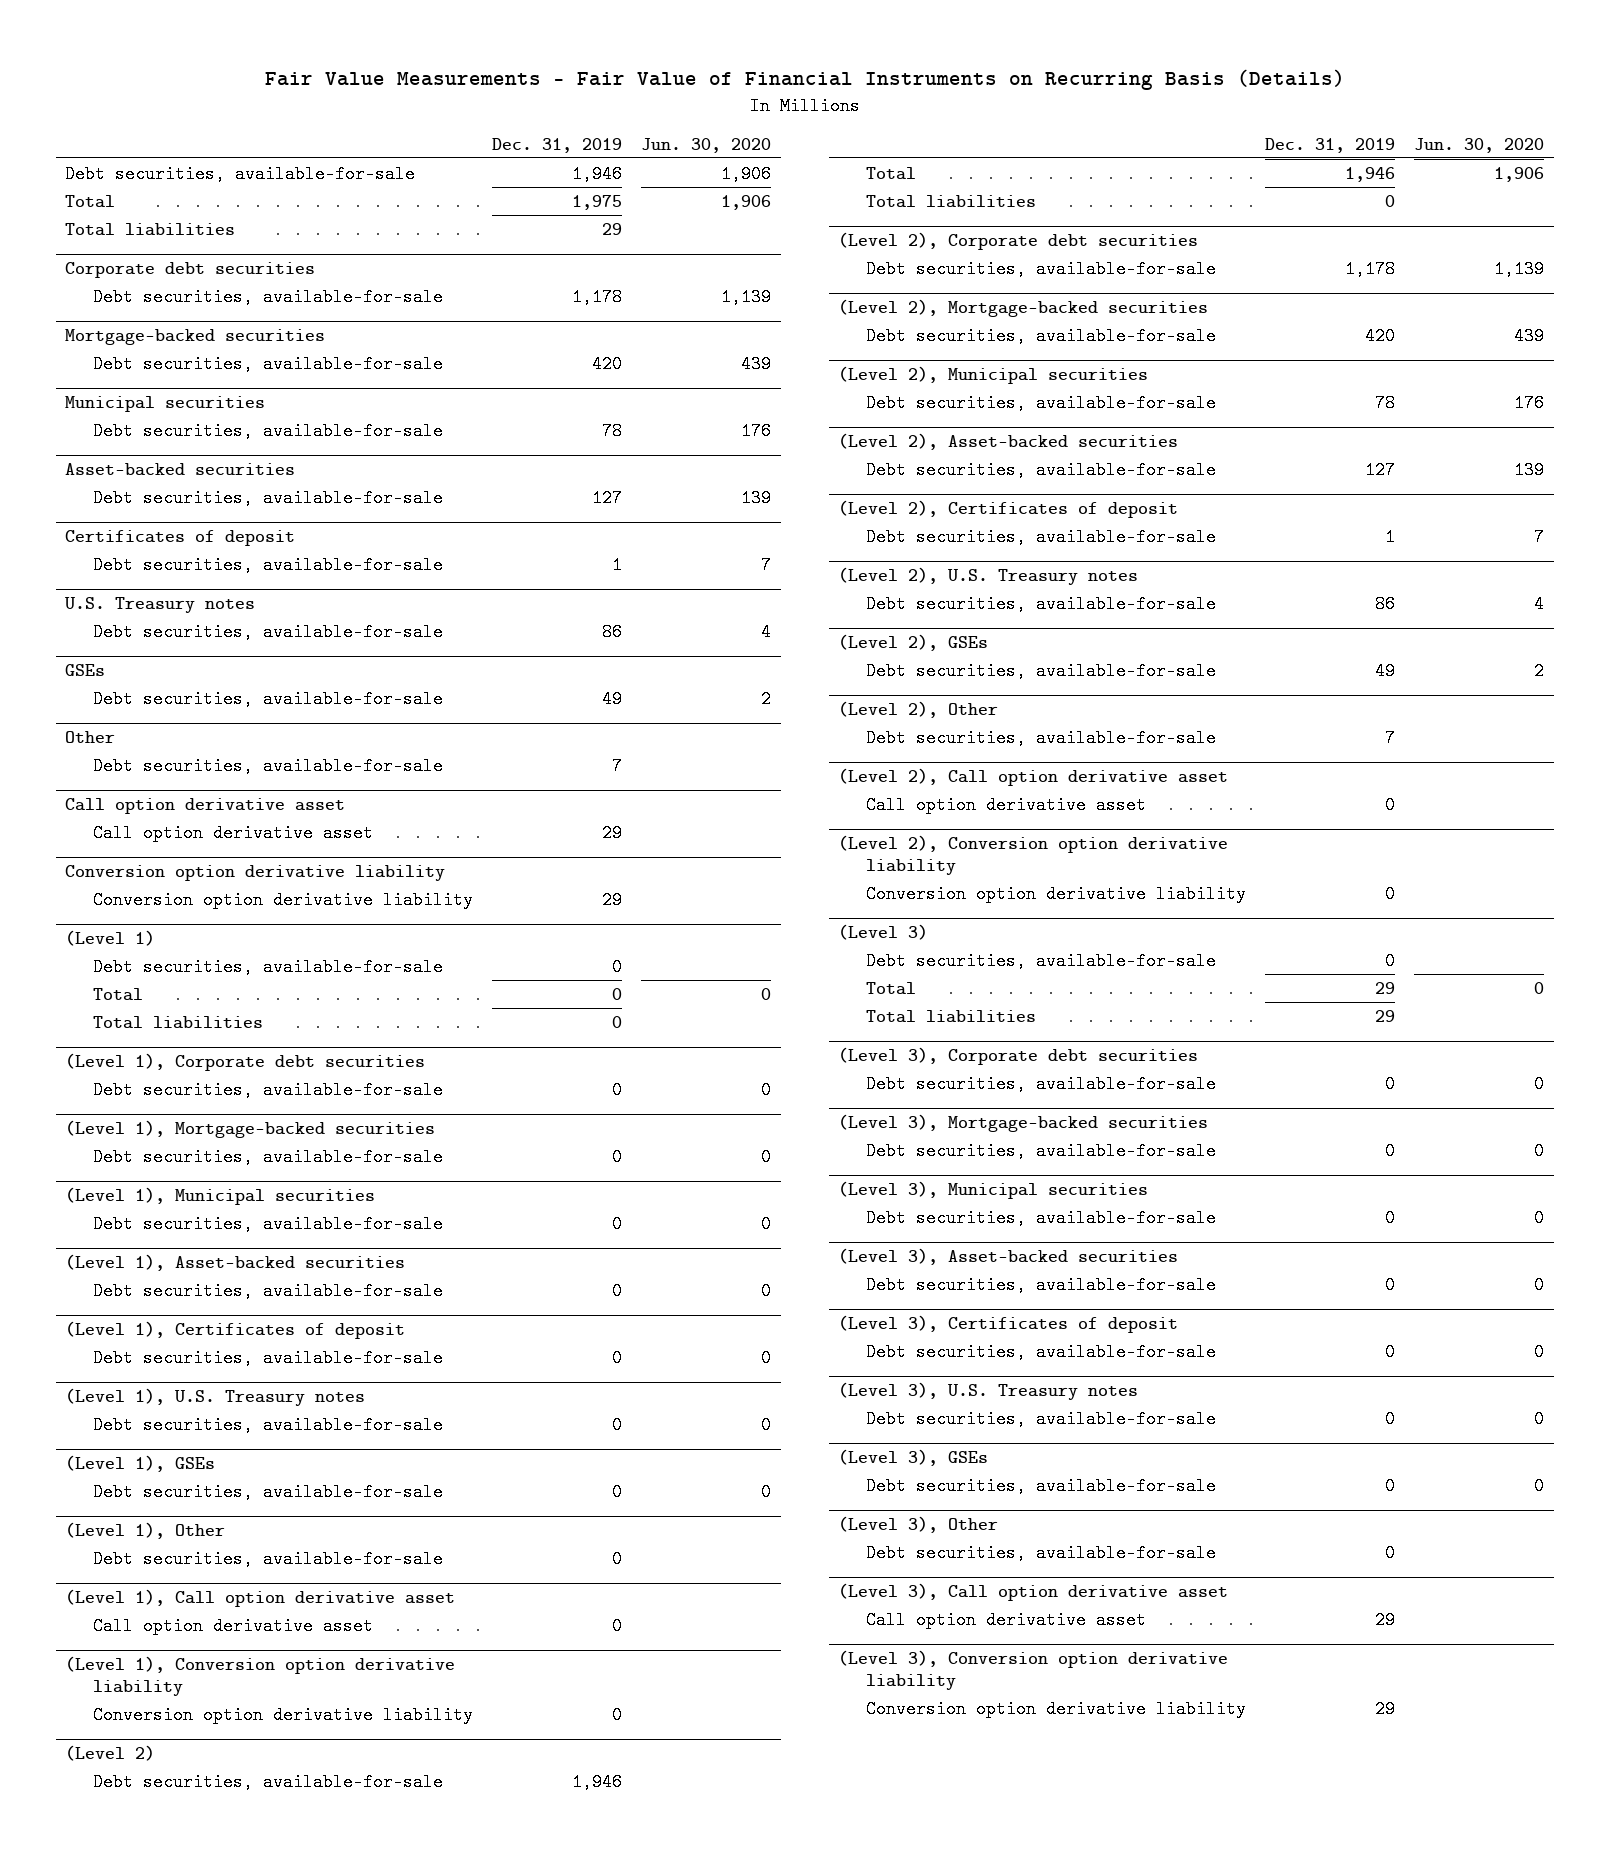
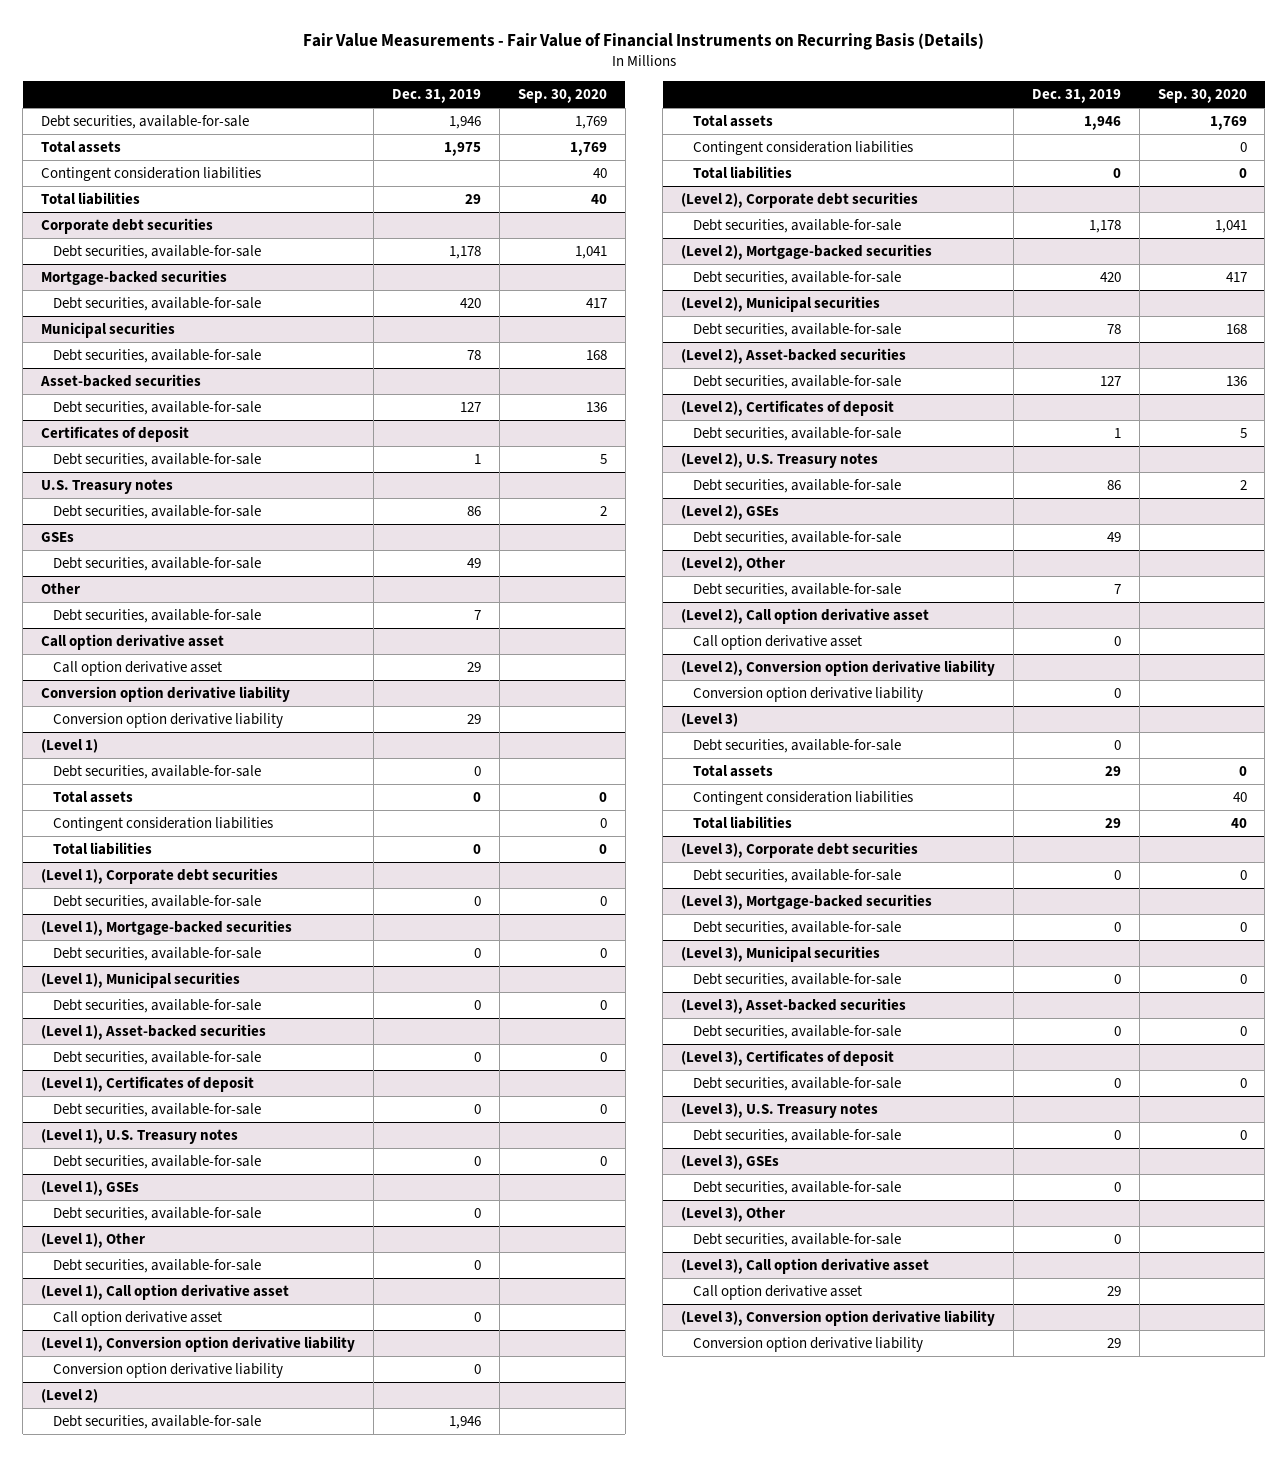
[641,137,772,153] Jun. 30, 2020 -> none
none -> [517,89,607,104] Sep. 30, 2020
[65,194,116,208] Total -> [41,141,122,154] Total assets
none -> [41,167,262,182] Contingent consideration liabilities
[93,987,144,1001] Total -> [53,791,134,804] Total assets
none -> [53,817,274,832] Contingent consideration liabilities
[865,166,916,180] Total -> [692,115,773,128] Total assets
none -> [692,141,913,156] Contingent consideration liabilities
[865,981,916,995] Total -> [692,765,773,778] Total assets
none -> [692,791,913,806] Contingent consideration liabilities

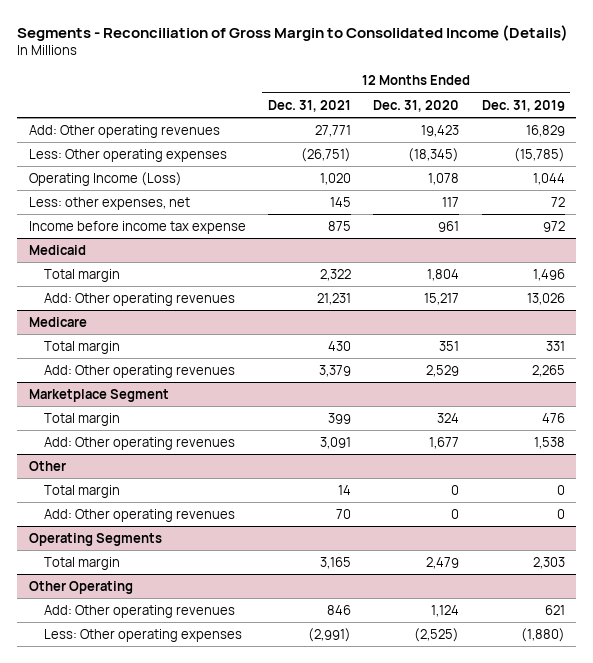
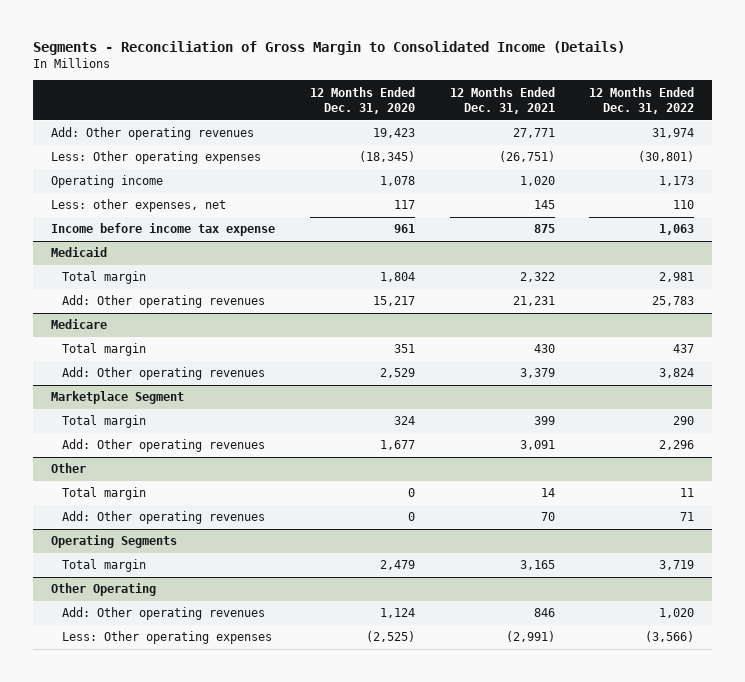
[481,99,565,112] Dec. 31, 2019 -> none
none -> [589,86,695,115] 12 Months Ended Dec. 31, 2022
[28,171,182,186] Operating Income (Loss) -> [50,175,163,189] Operating income

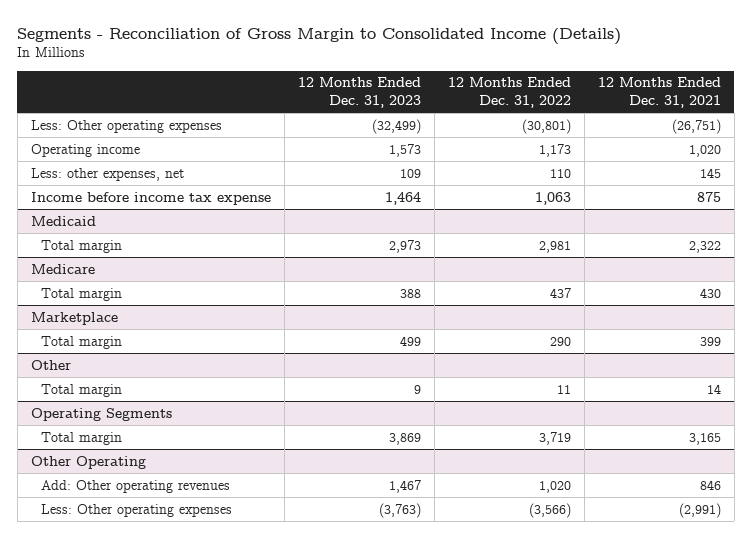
[309,86,415,115] 12 Months Ended Dec. 31, 2020 -> none
none -> [297,77,421,109] 12 Months Ended Dec. 31, 2023
[50,127,254,141] Add: Other operating revenues -> none
[62,295,266,309] Add: Other operating revenues -> none
[62,367,266,381] Add: Other operating revenues -> none
[50,391,184,405] Marketplace Segment -> [30,311,118,325] Marketplace
[62,439,266,453] Add: Other operating revenues -> none
[62,511,266,525] Add: Other operating revenues -> none

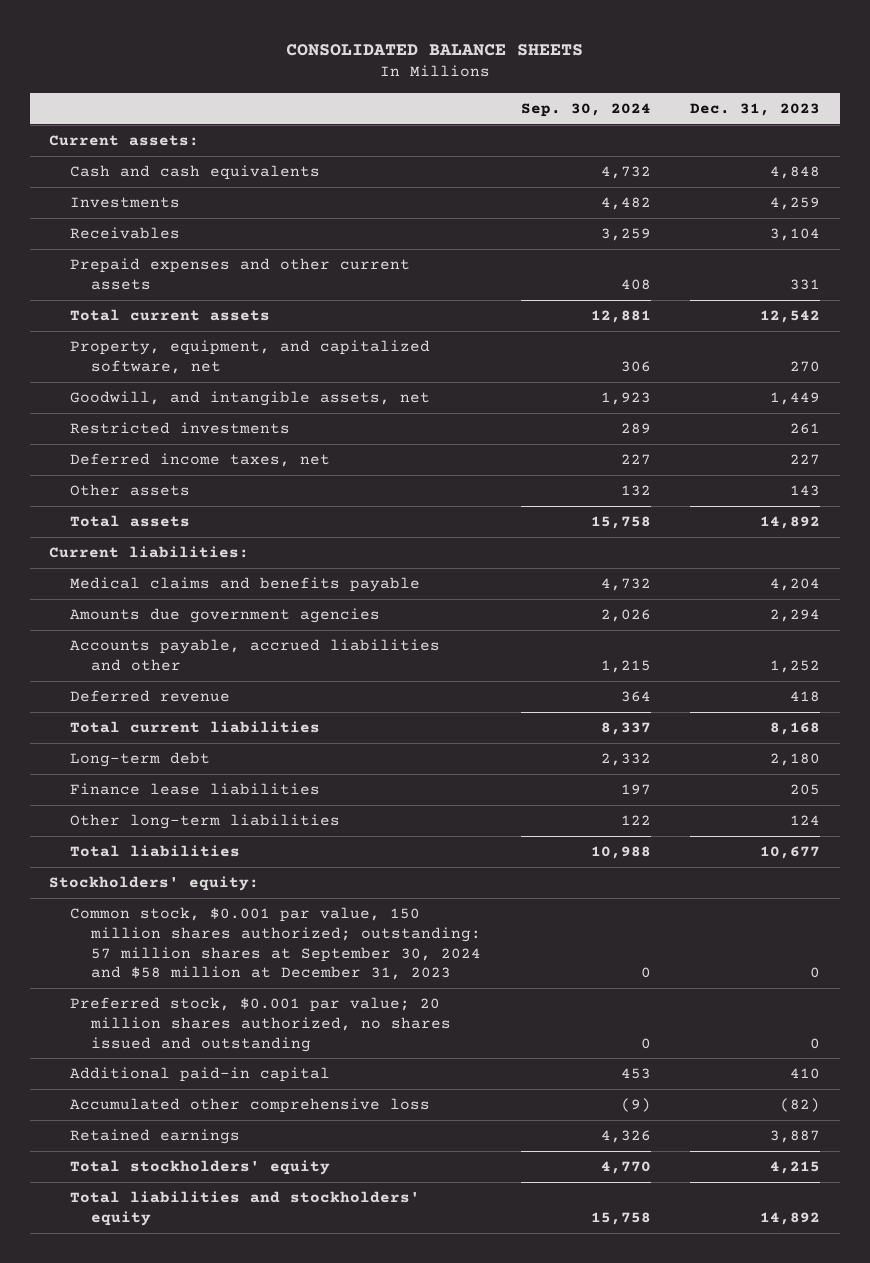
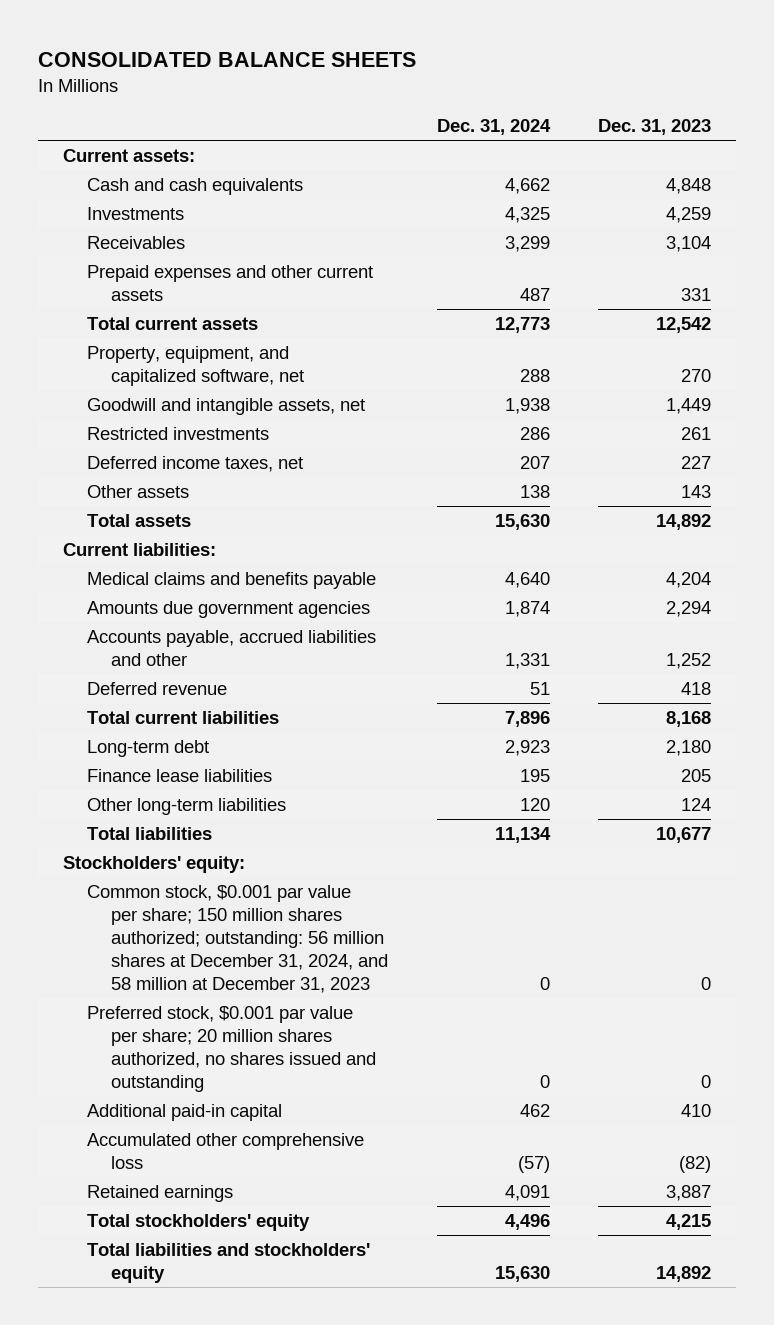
[520,102,651,117] Sep. 30, 2024 -> none
none -> [436,118,551,135] Dec. 31, 2024
[70,391,431,407] Goodwill, and intangible assets, net -> [86,397,365,415] Goodwill and intangible assets, net
[70,907,482,981] Common stock, $0.001 par value, 150 million shares authorized; outstanding: 57 million shares at September 30, 2024 and $58 million at December 31, 2023 -> [86,884,388,993] Common stock, $0.001 par value per share; 150 million shares authorized; outstanding: 56 million shares at December 31, 2024, and 58 million at December 31, 2023
[70,997,452,1052] Preferred stock, $0.001 par value; 20 million shares authorized, no shares issued and outstanding -> [86,1005,376,1092] Preferred stock, $0.001 par value per share; 20 million shares authorized, no shares issued and outstanding

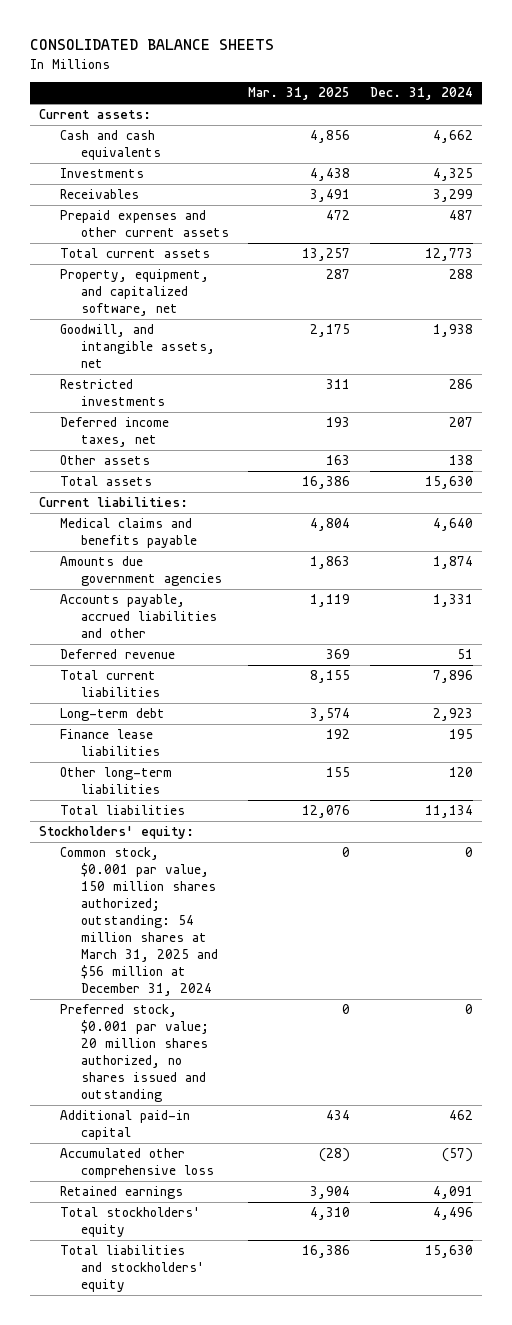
[598,118,712,135] Dec. 31, 2023 -> none
none -> [248,87,351,101] Mar. 31, 2025
[86,397,365,415] Goodwill and intangible assets, net -> [60,324,215,369] Goodwill, and intangible assets, net
[86,884,388,993] Common stock, $0.001 par value per share; 150 million shares authorized; outstanding: 56 million shares at December 31, 2024, and 58 million at December 31, 2023 -> [60,847,218,996] Common stock, $0.001 par value, 150 million shares authorized; outstanding: 54 million shares at March 31, 2025 and $56 million at December 31, 2024
[86,1005,376,1092] Preferred stock, $0.001 par value per share; 20 million shares authorized, no shares issued and outstanding -> [60,1004,209,1103] Preferred stock, $0.001 par value; 20 million shares authorized, no shares issued and outstanding

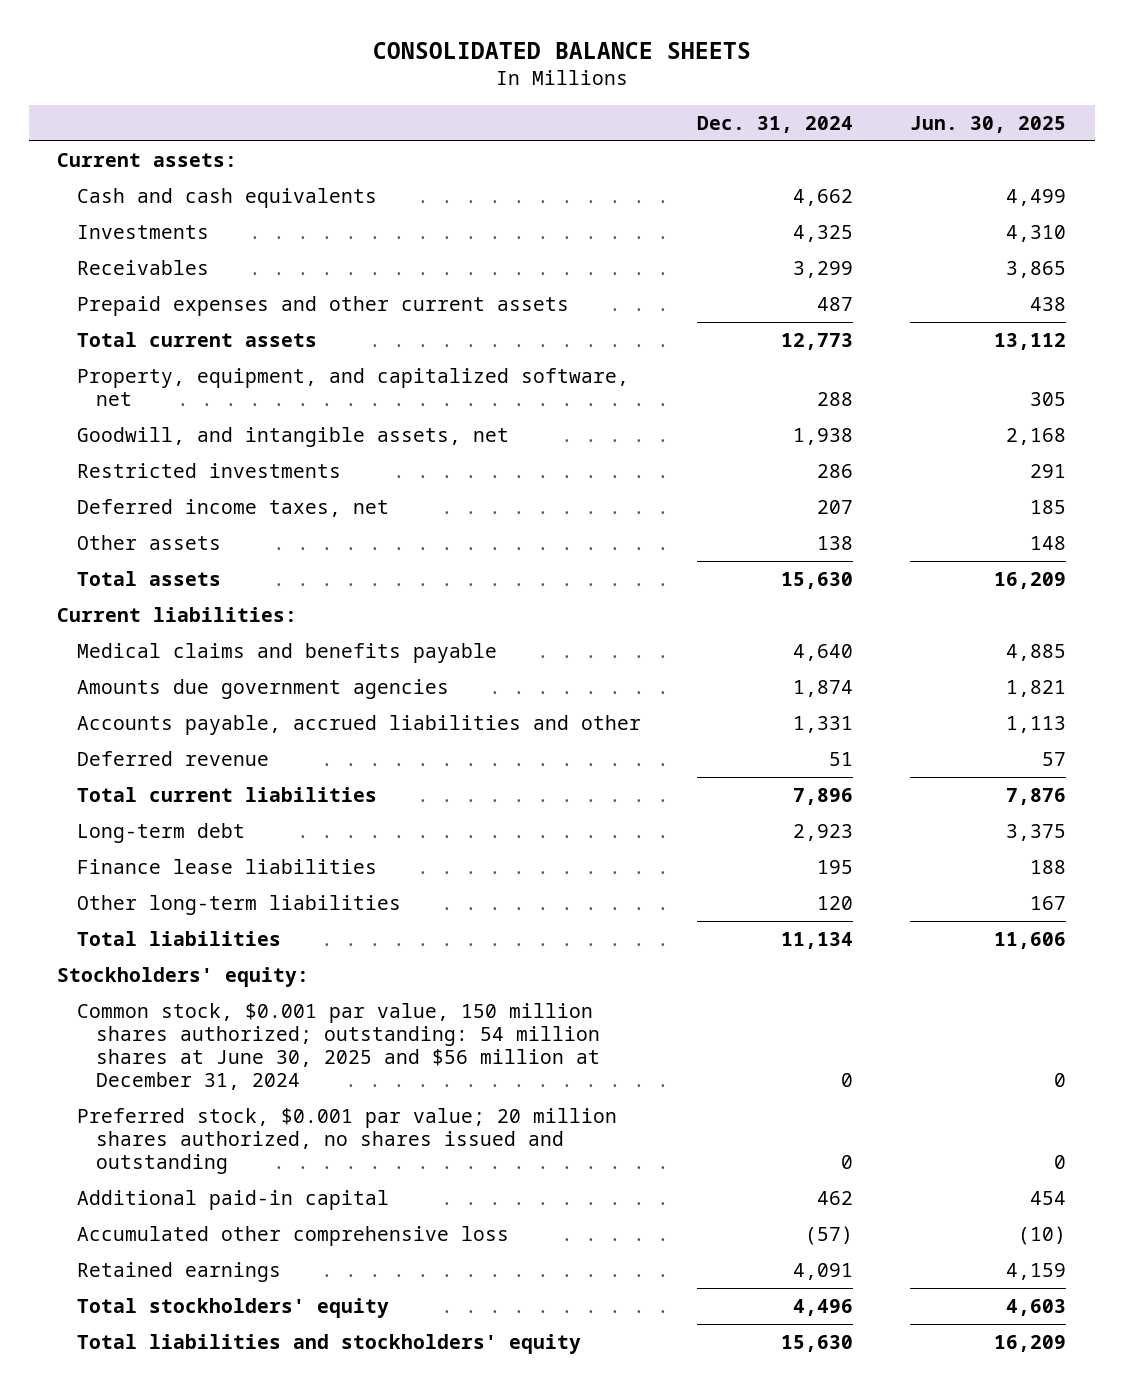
[248,87,351,101] Mar. 31, 2025 -> none
none -> [910,115,1067,133] Jun. 30, 2025
[60,847,218,996] Common stock, $0.001 par value, 150 million shares authorized; outstanding: 54 million shares at March 31, 2025 and $56 million at December 31, 2024 -> [76,1003,600,1090] Common stock, $0.001 par value, 150 million shares authorized; outstanding: 54 million shares at June 30, 2025 and $56 million at December 31, 2024

